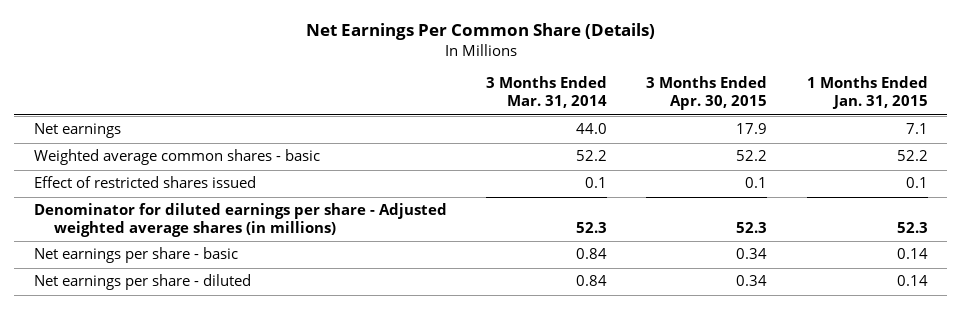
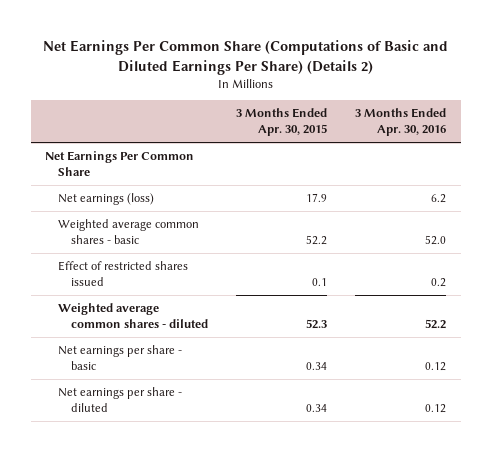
[305,23,655,41] Net Earnings Per Common Share (Details) -> [42,39,448,75] Net Earnings Per Common Share (Computations of Basic and Diluted Earnings Per Share) (Details 2)
[486,76,608,109] 3 Months Ended Mar. 31, 2014 -> none
[806,76,928,110] 1 Months Ended Jan. 31, 2015 -> none
none -> [355,108,447,137] 3 Months Ended Apr. 30, 2016
none -> [45,150,195,177] Net Earnings Per Common Share
[33,123,121,139] Net earnings -> [57,192,154,205] Net earnings (loss)
[33,203,447,238] Denominator for diluted earnings per share - Adjusted weighted average shares (in millions) -> [57,302,208,329] Weighted average common shares - diluted

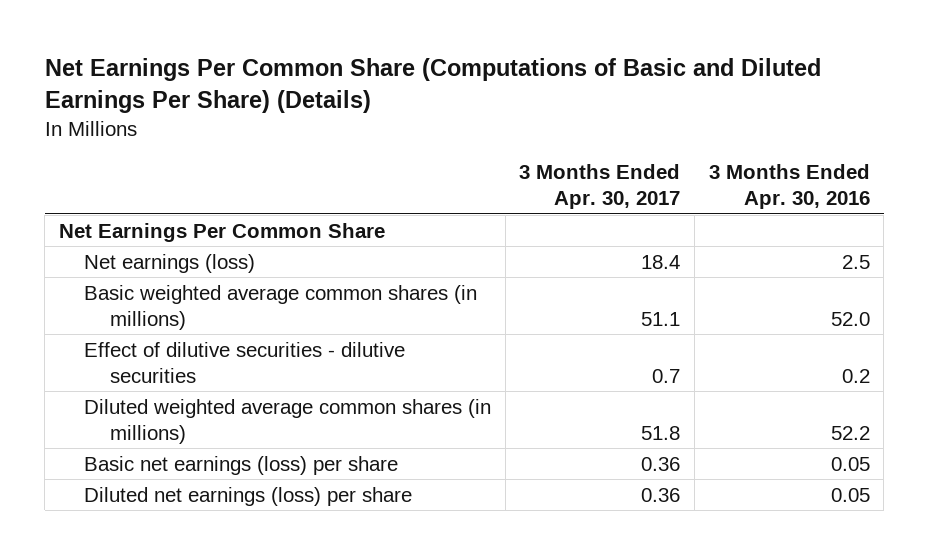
[42,39,448,75] Net Earnings Per Common Share (Computations of Basic and Diluted Earnings Per Share) (Details 2) -> [44,58,821,114] Net Earnings Per Common Share (Computations of Basic and Diluted Earnings Per Share) (Details)
[235,108,327,137] 3 Months Ended Apr. 30, 2015 -> none
none -> [519,164,681,210] 3 Months Ended Apr. 30, 2017
[431,193,447,203] 6.2 -> [841,254,870,269] 2.5
[57,218,199,245] Weighted average common shares - basic -> [84,284,478,330] Basic weighted average common shares (in millions)
[57,260,188,287] Effect of restricted shares issued -> [84,341,406,383] Effect of dilutive securities - dilutive securities
[57,302,208,329] Weighted average common shares - diluted -> [84,398,492,444] Diluted weighted average common shares (in millions)
[57,344,182,371] Net earnings per share - basic -> [84,455,399,475] Basic net earnings (loss) per share
[425,362,447,372] 0.12 -> [830,456,870,471] 0.05
[57,386,182,413] Net earnings per share - diluted -> [84,486,413,506] Diluted net earnings (loss) per share
[425,404,447,414] 0.12 -> [830,487,870,502] 0.05

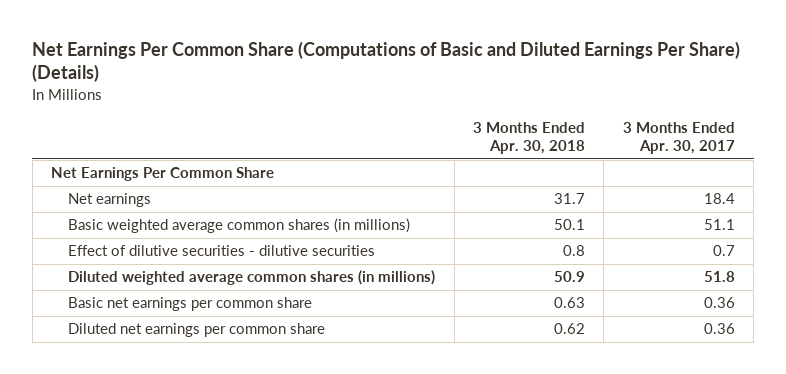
[708,164,870,210] 3 Months Ended Apr. 30, 2016 -> none
none -> [473,121,586,155] 3 Months Ended Apr. 30, 2018
[84,253,256,273] Net earnings (loss) -> [68,193,152,208] Net earnings
[84,455,399,475] Basic net earnings (loss) per share -> [68,297,313,312] Basic net earnings per common share
[84,486,413,506] Diluted net earnings (loss) per share -> [68,323,326,338] Diluted net earnings per common share

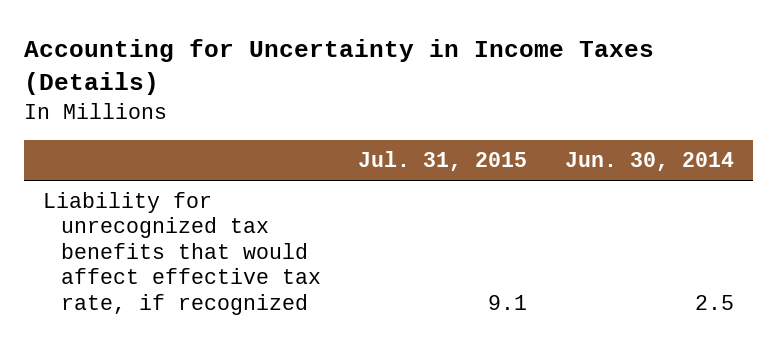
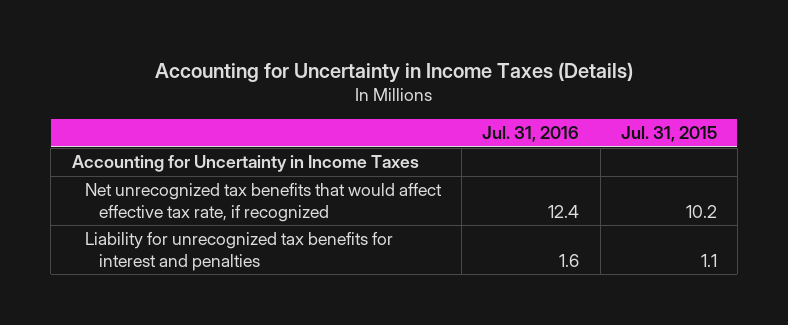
[565,152,735,172] Jun. 30, 2014 -> none
none -> [482,126,580,143] Jul. 31, 2016
none -> [71,155,419,173] Accounting for Uncertainty in Income Taxes
[43,191,321,315] Liability for unrecognized tax benefits that would affect effective tax rate, if recognized -> [85,183,443,222] Net unrecognized tax benefits that would affect effective tax rate, if recognized
[488,294,528,310] 9.1 -> [685,204,717,218] 10.2
none -> [85,232,394,271] Liability for unrecognized tax benefits for interest and penalties

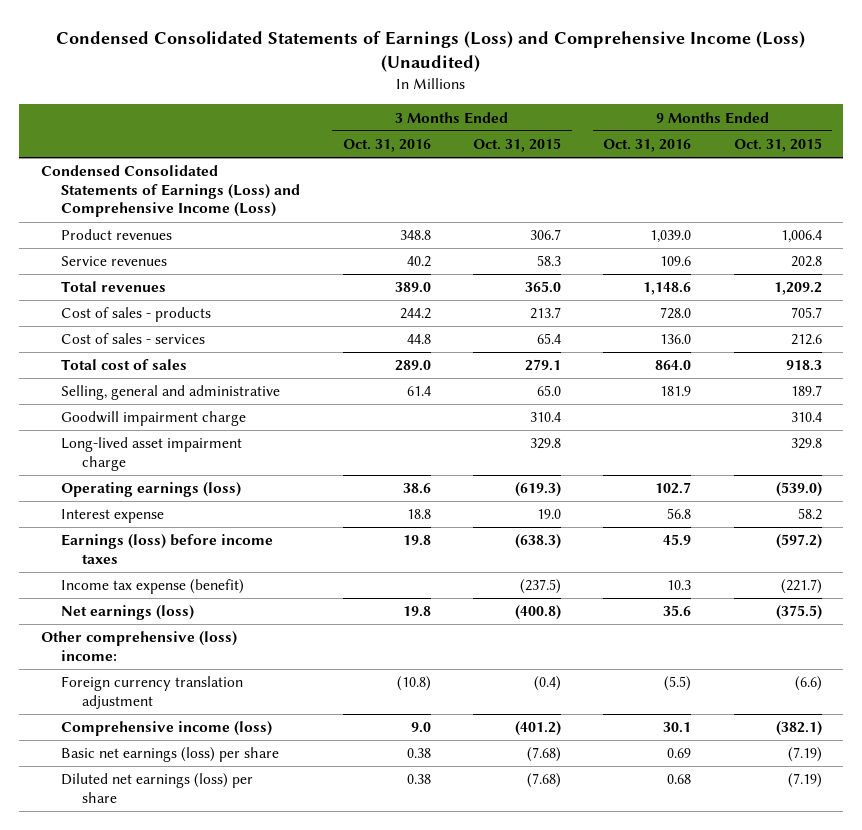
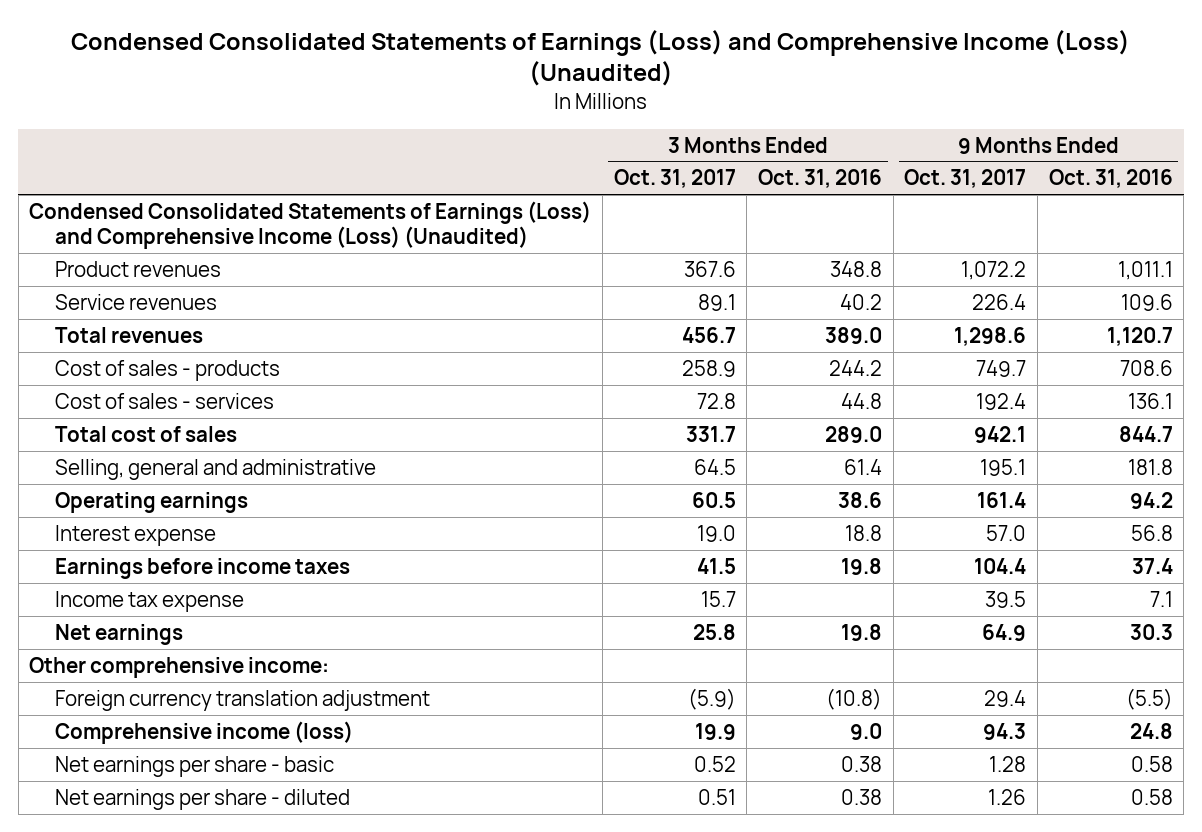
[472,138,561,153] Oct. 31, 2015 -> none
[733,138,822,153] Oct. 31, 2015 -> none
none -> [613,169,736,189] Oct. 31, 2017
none -> [904,169,1027,189] Oct. 31, 2017
[40,165,301,218] Condensed Consolidated Statements of Earnings (Loss) and Comprehensive Income (Loss) -> [29,200,592,250] Condensed Consolidated Statements of Earnings (Loss) and Comprehensive Income (Loss) (Unaudited)
[650,230,692,244] 1,039.0 -> [1117,260,1173,280] 1,011.1
[61,411,247,427] Goodwill impairment charge -> none
[61,437,243,471] Long-lived asset impairment charge -> none
[643,282,692,296] 1,148.6 -> [1106,326,1173,346] 1,120.7
[660,307,692,320] 728.0 -> [1119,359,1173,376] 708.6
[660,334,692,345] 136.0 -> [1127,392,1173,409] 136.1
[655,360,692,372] 864.0 -> [1118,425,1173,442] 844.7
[660,386,692,397] 181.9 -> [1127,458,1173,475] 181.8
[61,482,242,498] Operating earnings (loss) -> [54,491,248,513] Operating earnings
[655,482,692,495] 102.7 -> [1129,491,1173,509] 94.2
[61,534,274,564] Earnings (loss) before income taxes -> [54,557,350,579] Earnings before income taxes
[663,534,692,547] 45.9 -> [1131,557,1173,574] 37.4
[61,579,245,595] Income tax expense (benefit) -> [54,590,244,612] Income tax expense
[667,580,692,591] 10.3 -> [1149,590,1173,607] 7.1
[61,605,195,621] Net earnings (loss) -> [54,623,183,645] Net earnings
[663,605,692,618] 35.6 -> [1129,623,1173,640] 30.3
[40,631,237,661] Other comprehensive (loss) income: -> [29,656,330,678] Other comprehensive income:
[663,722,692,734] 30.1 -> [1129,722,1173,739] 24.8
[61,747,280,763] Basic net earnings (loss) per share -> [54,755,334,777] Net earnings per share - basic
[667,748,692,759] 0.69 -> [1130,755,1173,772] 0.58
[61,773,254,803] Diluted net earnings (loss) per share -> [54,788,350,810] Net earnings per share - diluted
[667,774,692,785] 0.68 -> [1130,788,1173,805] 0.58

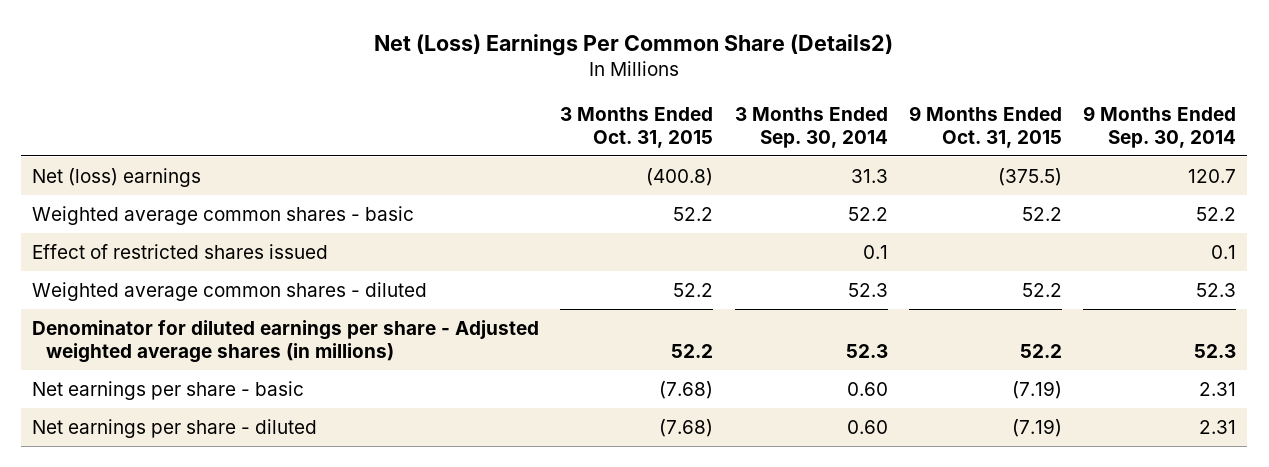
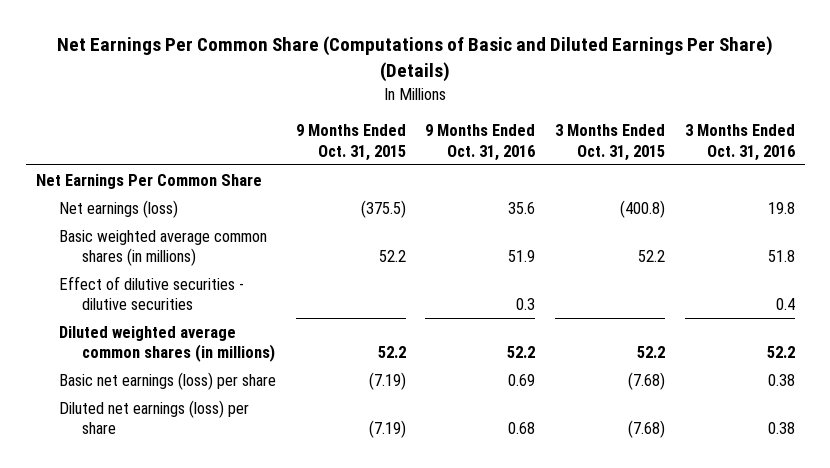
[374,33,894,56] Net (Loss) Earnings Per Common Share (Details2) -> [57,36,774,83] Net Earnings Per Common Share (Computations of Basic and Diluted Earnings Per Share) (Details)
[734,106,888,148] 3 Months Ended Sep. 30, 2014 -> none
[1083,105,1237,148] 9 Months Ended Sep. 30, 2014 -> none
none -> [425,124,536,161] 9 Months Ended Oct. 31, 2016
none -> [684,124,795,161] 3 Months Ended Oct. 31, 2016
[32,319,540,363] Denominator for diluted earnings per share - Adjusted weighted average shares (in millions) -> none
none -> [35,173,262,189] Net Earnings Per Common Share
[32,167,202,187] Net (loss) earnings -> [58,199,178,218] Net earnings (loss)
[32,205,415,225] Weighted average common shares - basic -> [58,229,267,267] Basic weighted average common shares (in millions)
[32,243,329,259] Effect of restricted shares issued -> [58,275,244,311] Effect of dilutive securities - dilutive securities
[32,281,428,301] Weighted average common shares - diluted -> [58,325,275,363] Diluted weighted average common shares (in millions)
[32,380,305,400] Net earnings per share - basic -> [58,371,276,390] Basic net earnings (loss) per share
[32,418,318,438] Net earnings per share - diluted -> [58,399,249,435] Diluted net earnings (loss) per share

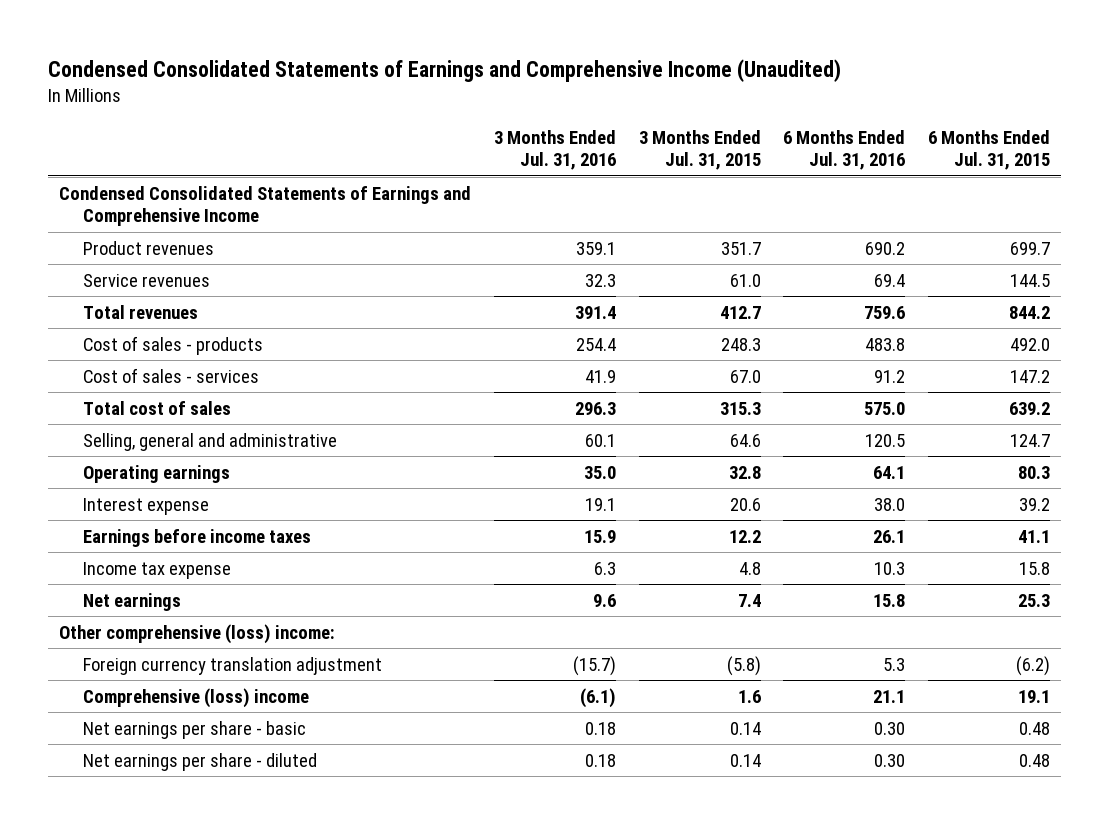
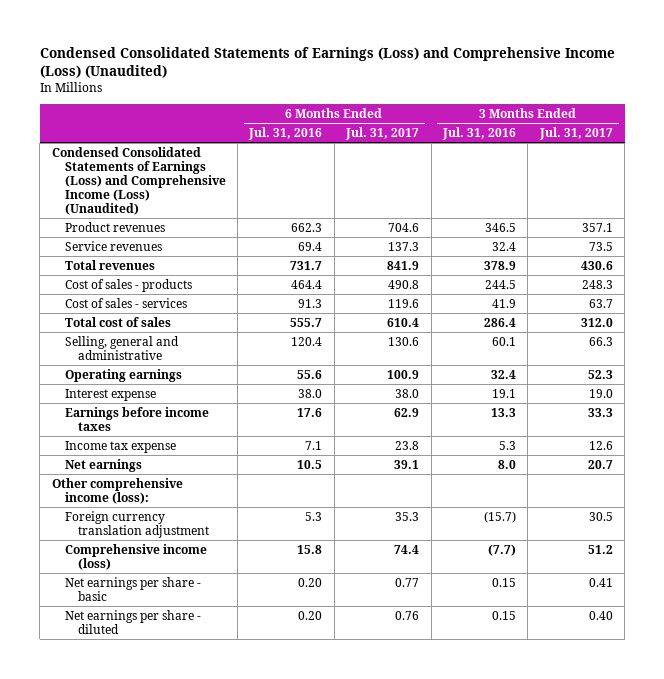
[48,59,842,83] Condensed Consolidated Statements of Earnings and Comprehensive Income (Unaudited) -> [39,46,615,79] Condensed Consolidated Statements of Earnings (Loss) and Comprehensive Income (Loss) (Unaudited)
[638,129,761,171] 3 Months Ended Jul. 31, 2015 -> none
[927,129,1050,171] 6 Months Ended Jul. 31, 2015 -> none
none -> [345,126,420,140] Jul. 31, 2017
none -> [538,126,613,140] Jul. 31, 2017
[59,185,472,227] Condensed Consolidated Statements of Earnings and Comprehensive Income -> [51,146,226,215] Condensed Consolidated Statements of Earnings (Loss) and Comprehensive Income (Loss) (Unaudited)
[575,241,616,255] 359.1 -> [484,222,516,232] 346.5
[865,241,906,255] 690.2 -> [291,222,323,232] 662.3
[584,273,616,287] 32.3 -> [491,241,516,251] 32.4
[574,305,616,319] 391.4 -> [483,260,516,270] 378.9
[864,305,906,319] 759.6 -> [290,260,323,270] 731.7
[575,337,616,351] 254.4 -> [484,279,516,289] 244.5
[865,337,906,351] 483.8 -> [291,279,323,289] 464.4
[874,369,906,383] 91.2 -> [298,298,323,308] 91.3
[574,401,616,415] 296.3 -> [483,317,516,327] 286.4
[864,401,906,415] 575.0 -> [290,317,323,327] 555.7
[865,433,906,447] 120.5 -> [291,336,323,346] 120.4
[583,465,616,479] 35.0 -> [490,369,516,379] 32.4
[873,465,906,479] 64.1 -> [297,369,323,379] 55.6
[583,529,616,543] 15.9 -> [490,407,516,417] 13.3
[873,529,906,543] 26.1 -> [297,407,323,417] 17.6
[593,561,616,575] 6.3 -> [498,440,516,450] 5.3
[874,561,906,575] 10.3 -> [305,440,323,450] 7.1
[592,593,616,607] 9.6 -> [497,459,516,469] 8.0
[873,593,906,607] 15.8 -> [297,459,323,469] 10.5
[59,623,336,644] Other comprehensive (loss) income: -> [51,477,183,504] Other comprehensive income (loss):
[82,687,309,708] Comprehensive (loss) income -> [64,543,207,570] Comprehensive income (loss)
[579,687,616,708] (6.1) -> [487,543,516,556] (7.7)
[873,689,906,703] 21.1 -> [297,544,323,554] 15.8
[584,721,616,735] 0.18 -> [491,577,516,587] 0.15
[874,721,906,735] 0.30 -> [298,577,323,587] 0.20
[584,753,616,767] 0.18 -> [491,610,516,620] 0.15
[874,753,906,767] 0.30 -> [298,610,323,620] 0.20

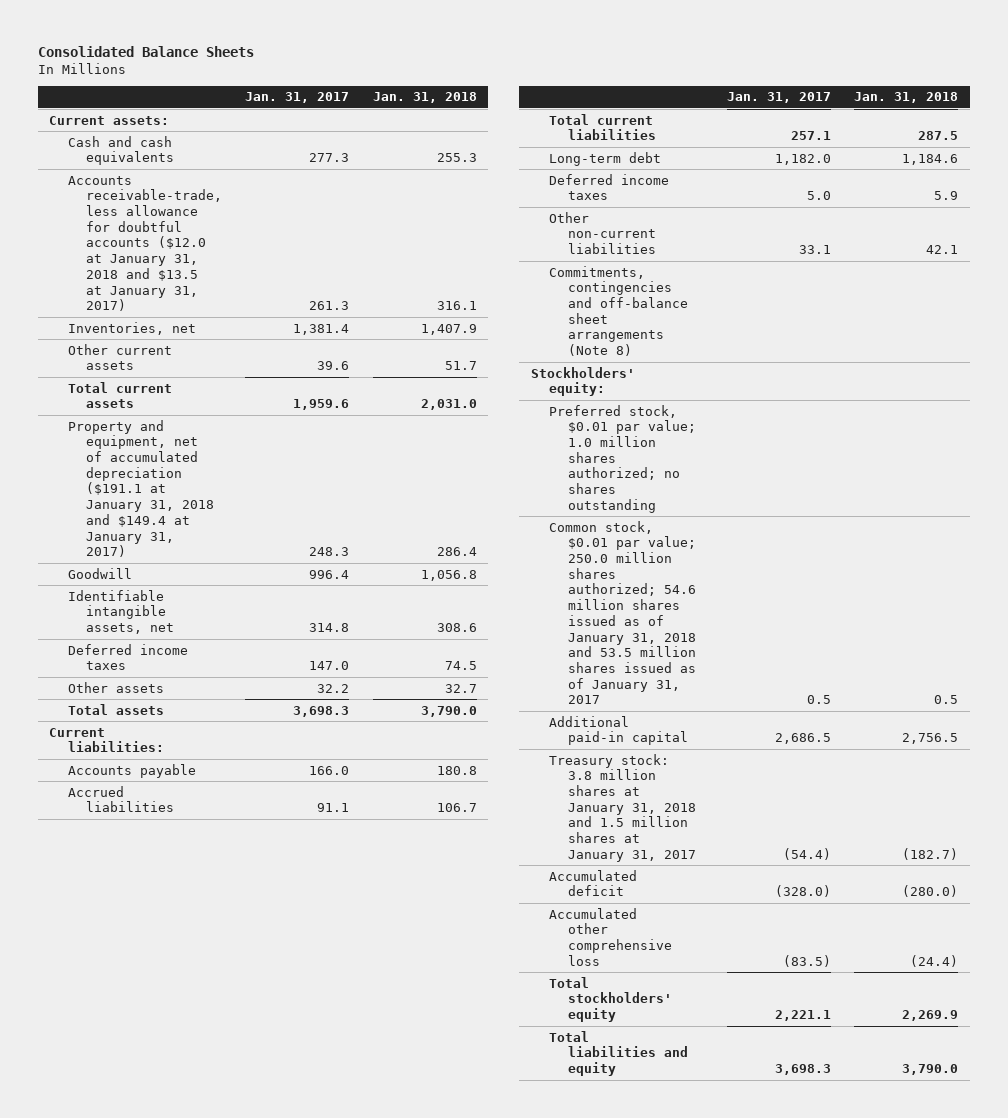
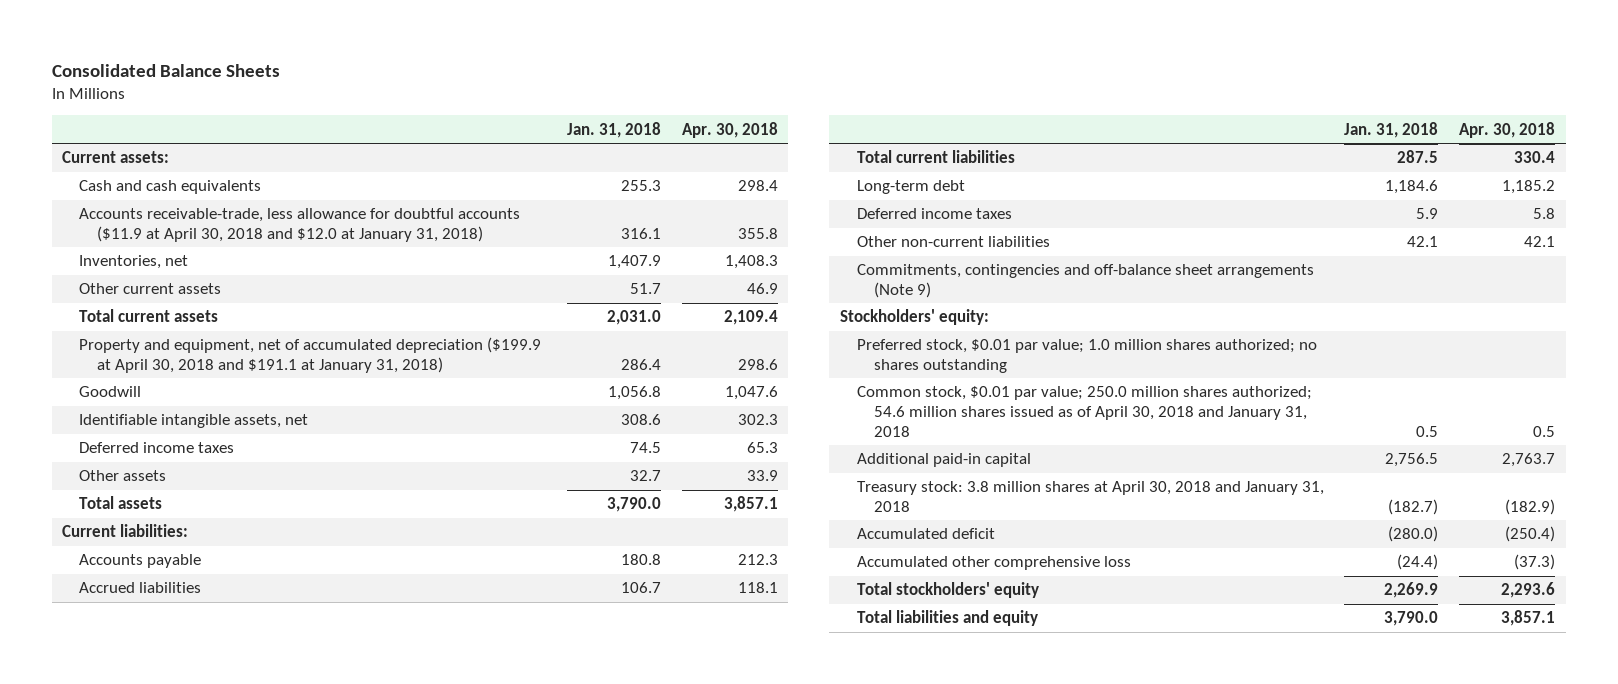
[245,92,350,104] Jan. 31, 2017 -> none
none -> [682,121,779,138] Apr. 30, 2018
[67,175,223,312] Accounts receivable-trade, less allowance for doubtful accounts ($12.0 at January 31, 2018 and $13.5 at January 31, 2017) -> [79,208,521,242] Accounts receivable-trade, less allowance for doubtful accounts ($11.9 at April 30, 2018 and $12.0 at January 31, 2018)
[67,419,215,558] Property and equipment, net of accumulated depreciation ($191.1 at January 31, 2018 and $149.4 at January 31, 2017) -> [79,337,542,373] Property and equipment, net of accumulated depreciation ($199.9 at April 30, 2018 and $191.1 at January 31, 2018)
[549,265,688,357] Commitments, contingencies and off-balance sheet arrangements (Note 8) -> [856,264,1314,298] Commitments, contingencies and off-balance sheet arrangements (Note 9)
[549,520,696,705] Common stock, $0.01 par value; 250.0 million shares authorized; 54.6 million shares issued as of January 31, 2018 and 53.5 million shares issued as of January 31, 2017 -> [856,386,1312,437] Common stock, $0.01 par value; 250.0 million shares authorized; 54.6 million shares issued as of April 30, 2018 and January 31, 2018
[549,753,696,862] Treasury stock: 3.8 million shares at January 31, 2018 and 1.5 million shares at January 31, 2017 -> [856,481,1324,512] Treasury stock: 3.8 million shares at April 30, 2018 and January 31, 2018

